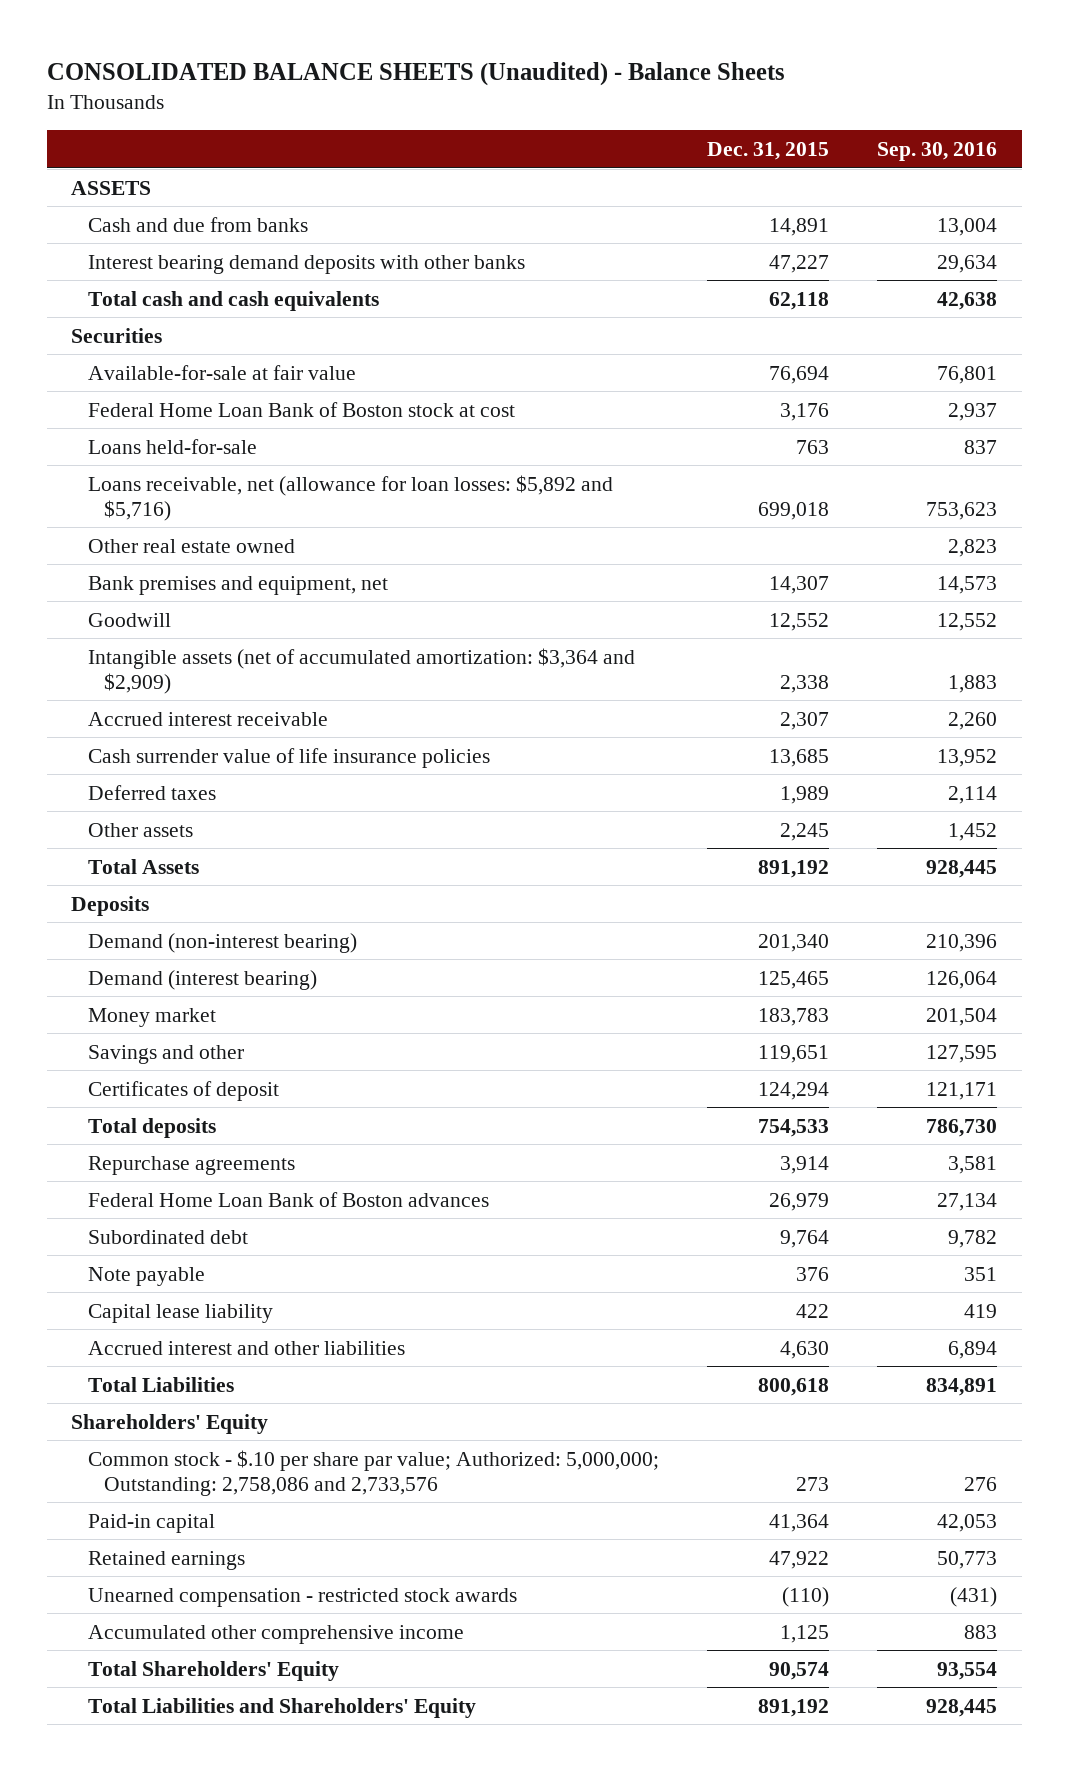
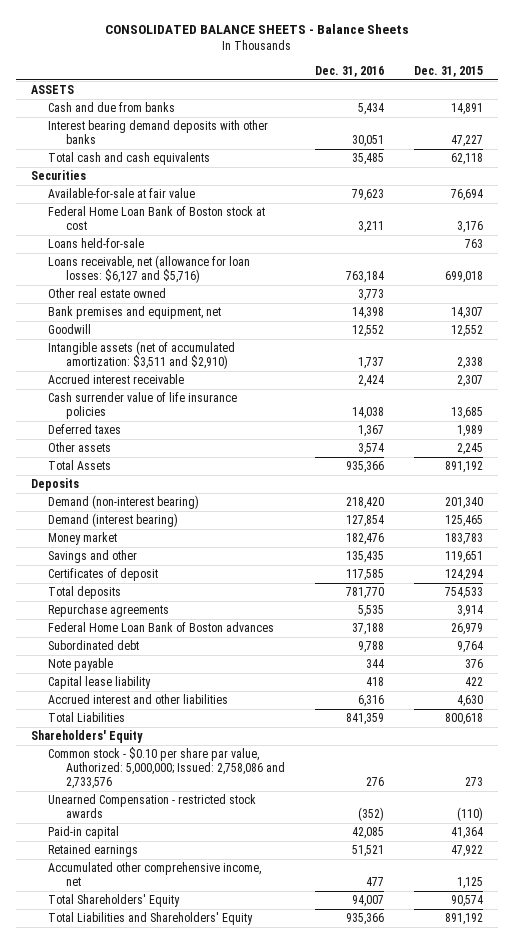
[46,62,785,87] CONSOLIDATED BALANCE SHEETS (Unaudited) - Balance Sheets -> [104,24,409,35] CONSOLIDATED BALANCE SHEETS - Balance Sheets
[877,141,998,161] Sep. 30, 2016 -> none
none -> [314,66,384,78] Dec. 31, 2016
[87,474,613,521] Loans receivable, net (allowance for loan losses: $5,892 and $5,716) -> [48,255,251,284] Loans receivable, net (allowance for loan losses: $6,127 and $5,716)
[87,647,635,694] Intangible assets (net of accumulated amortization: $3,364 and $2,909) -> [48,341,236,370] Intangible assets (net of accumulated amortization: $3,511 and $2,910)
[87,1449,659,1496] Common stock - $.10 per share par value; Authorized: 5,000,000; Outstanding: 2,758,086 and 2,733,576 -> [48,747,285,790] Common stock - $0.10 per share par value, Authorized: 5,000,000; Issued: 2,758,086 and 2,733,576
none -> [48,794,257,819] Unearned Compensation - restricted stock awards
[87,1587,517,1607] Unearned compensation - restricted stock awards -> none
[87,1624,464,1644] Accumulated other comprehensive income -> [48,862,262,887] Accumulated other comprehensive income, net

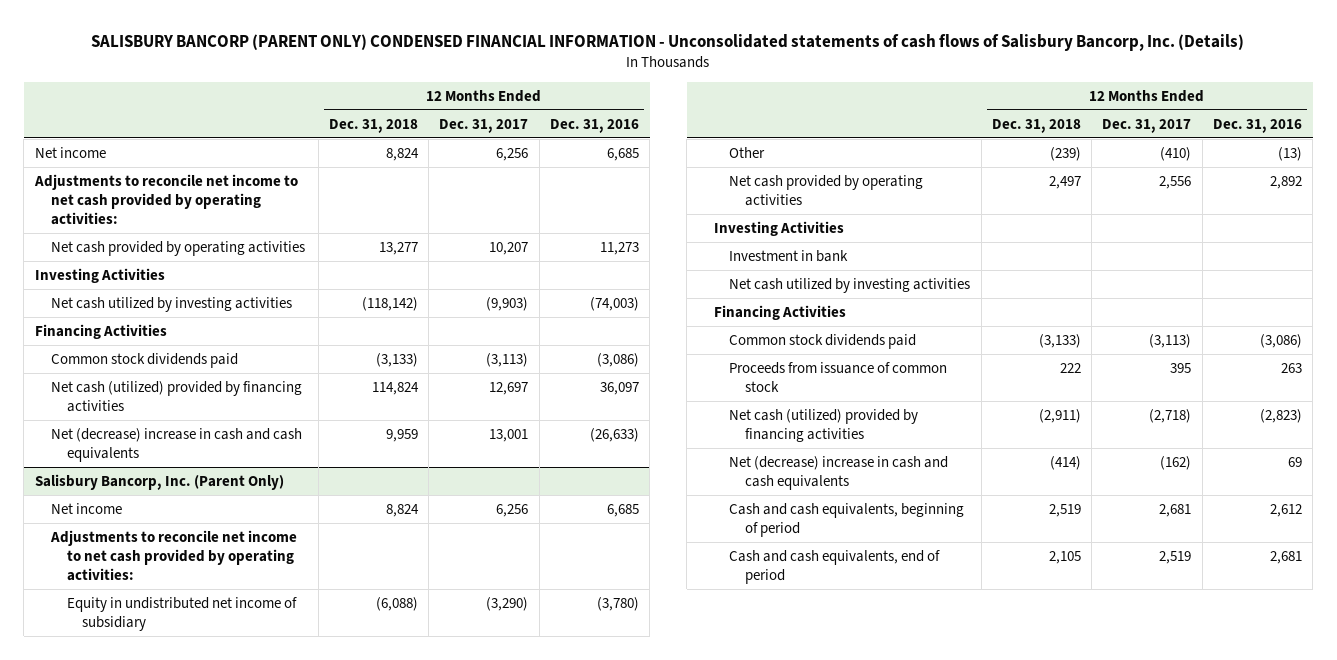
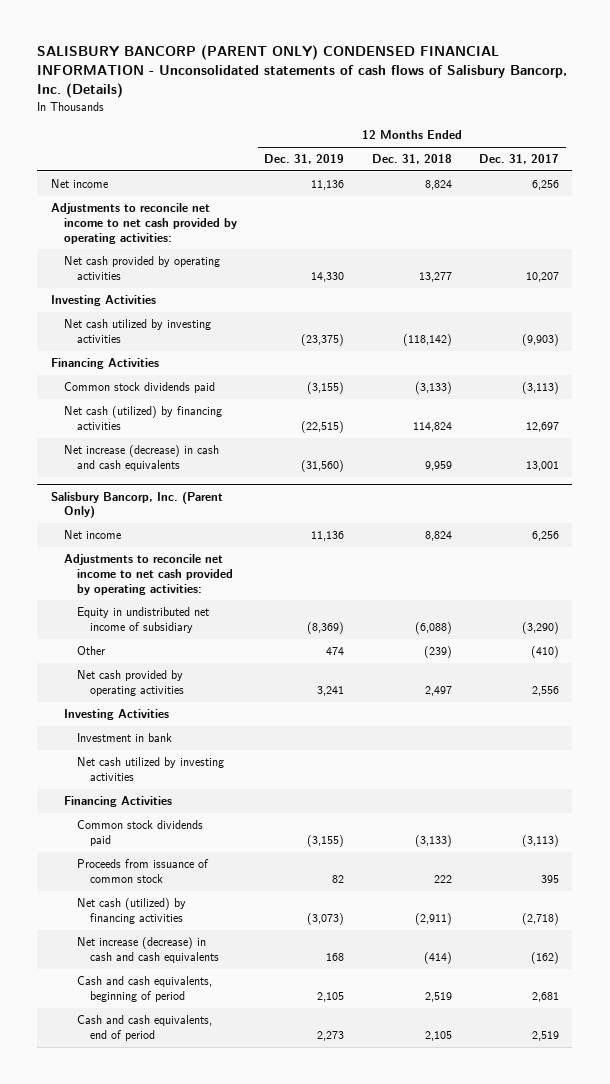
[549,118,639,133] Dec. 31, 2016 -> none
none -> [264,154,345,165] Dec. 31, 2019
[50,380,302,413] Net cash (utilized) provided by financing activities -> [64,406,223,430] Net cash (utilized) by financing activities
[50,427,302,463] Net (decrease) increase in cash and cash equivalents -> [64,445,220,471] Net increase (decrease) in cash and cash equivalents
[729,408,919,443] Net cash (utilized) provided by financing activities -> [77,898,187,924] Net cash (utilized) by financing activities
[729,455,949,491] Net (decrease) increase in cash and cash equivalents -> [77,937,220,963] Net increase (decrease) in cash and cash equivalents

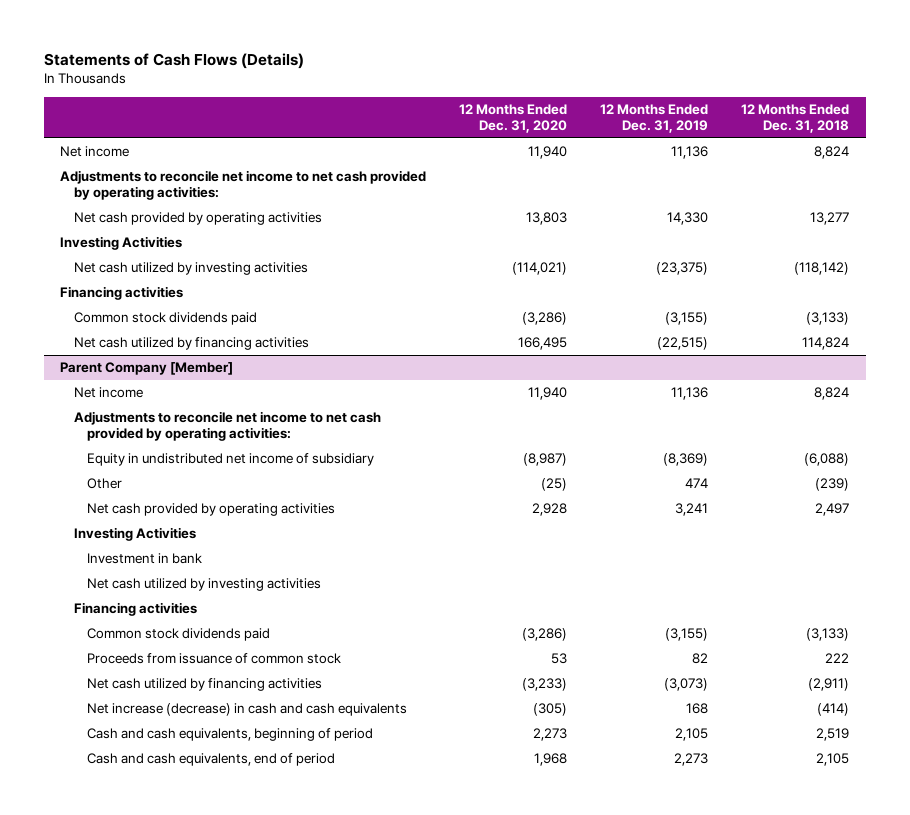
[37,45,568,99] SALISBURY BANCORP (PARENT ONLY) CONDENSED FINANCIAL INFORMATION - Unconsolidated statements of cash flows of Salisbury Bancorp, Inc. (Details) -> [44,52,305,69] Statements of Cash Flows (Details)
[478,154,559,165] Dec. 31, 2017 -> none
none -> [459,103,568,134] 12 Months Ended Dec. 31, 2020
[51,358,160,370] Financing Activities -> [60,286,184,301] Financing activities
[64,445,220,471] Net increase (decrease) in cash and cash equivalents -> none
[64,406,223,430] Net cash (utilized) by financing activities -> [73,337,309,351] Net cash utilized by financing activities
[51,491,224,519] Salisbury Bancorp, Inc. (Parent Only) -> [60,362,234,376] Parent Company [Member]
[64,796,173,808] Financing Activities -> [73,602,197,617] Financing activities
[77,898,187,924] Net cash (utilized) by financing activities -> [87,678,323,692] Net cash utilized by financing activities

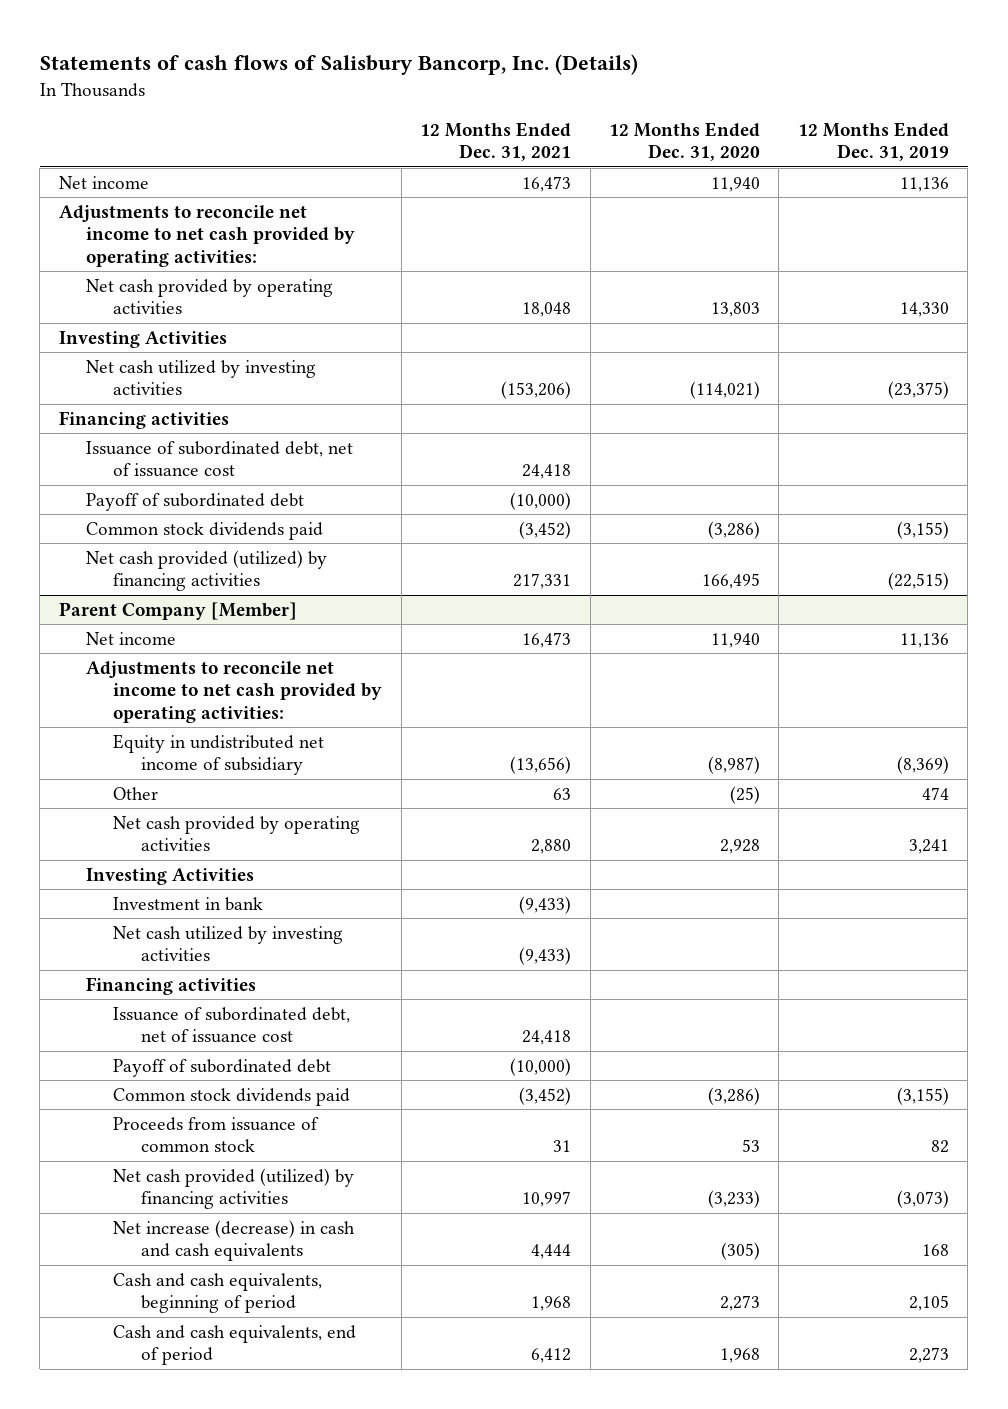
[44,52,305,69] Statements of Cash Flows (Details) -> [39,53,638,75] Statements of cash flows of Salisbury Bancorp, Inc. (Details)
[741,103,850,134] 12 Months Ended Dec. 31, 2018 -> none
none -> [420,121,572,162] 12 Months Ended Dec. 31, 2021
none -> [86,440,354,478] Issuance of subordinated debt, net of issuance cost
none -> [86,492,305,511] Payoff of subordinated debt
[73,337,309,351] Net cash utilized by financing activities -> [86,549,328,592] Net cash provided (utilized) by financing activities
none -> [113,1006,351,1044] Issuance of subordinated debt, net of issuance cost
none -> [113,1058,332,1077] Payoff of subordinated debt
[87,678,323,692] Net cash utilized by financing activities -> [113,1167,355,1210] Net cash provided (utilized) by financing activities

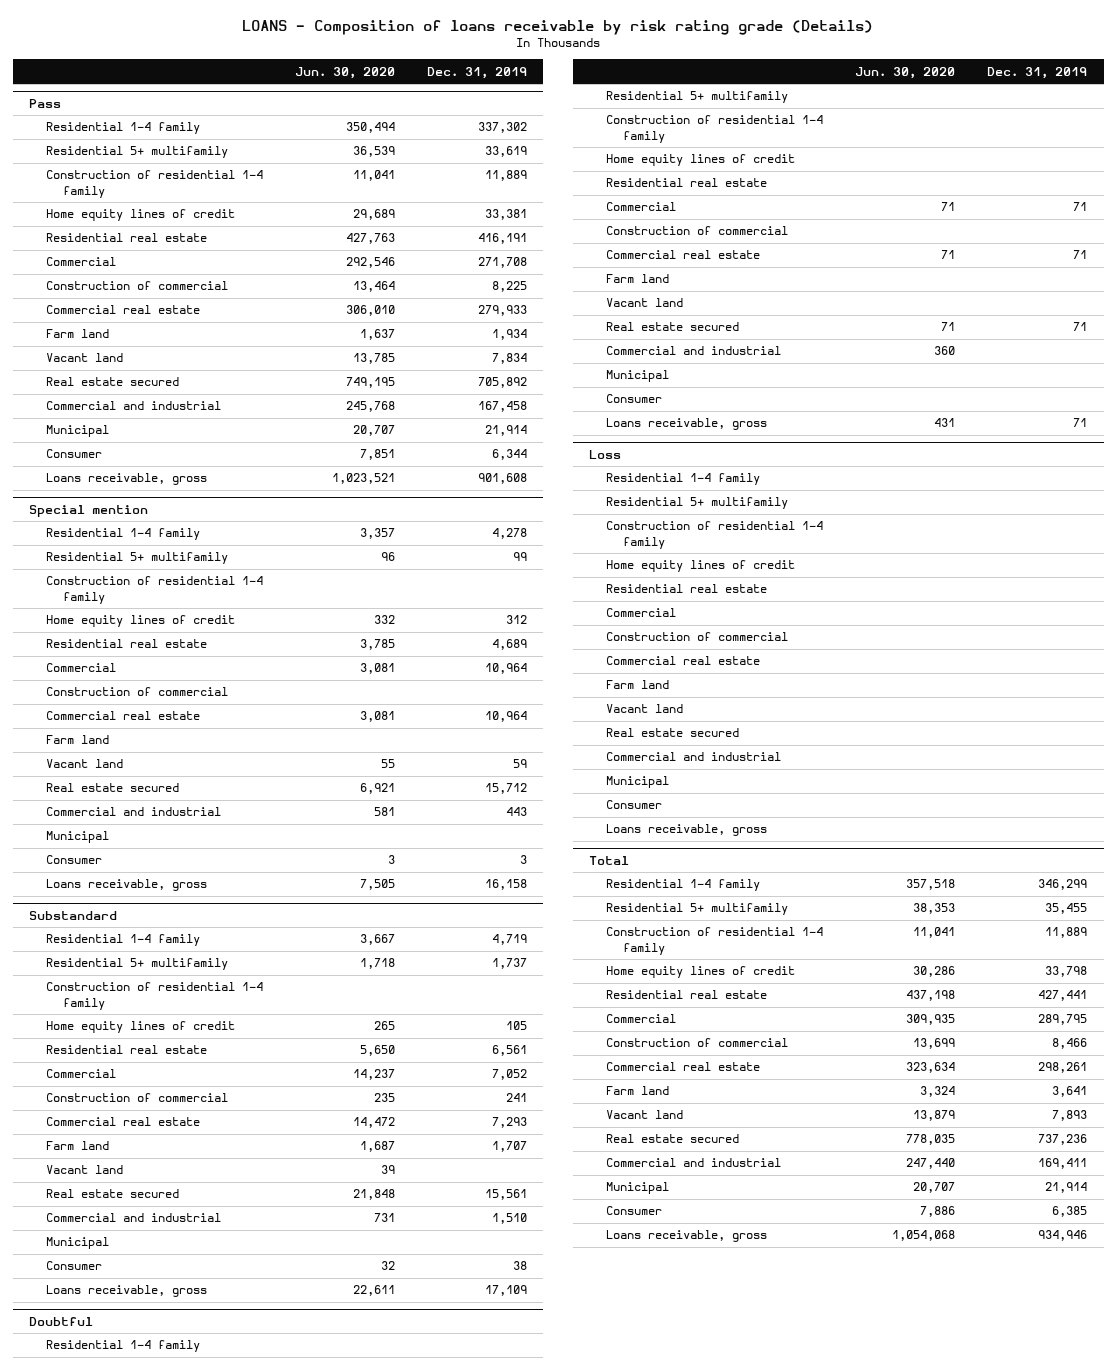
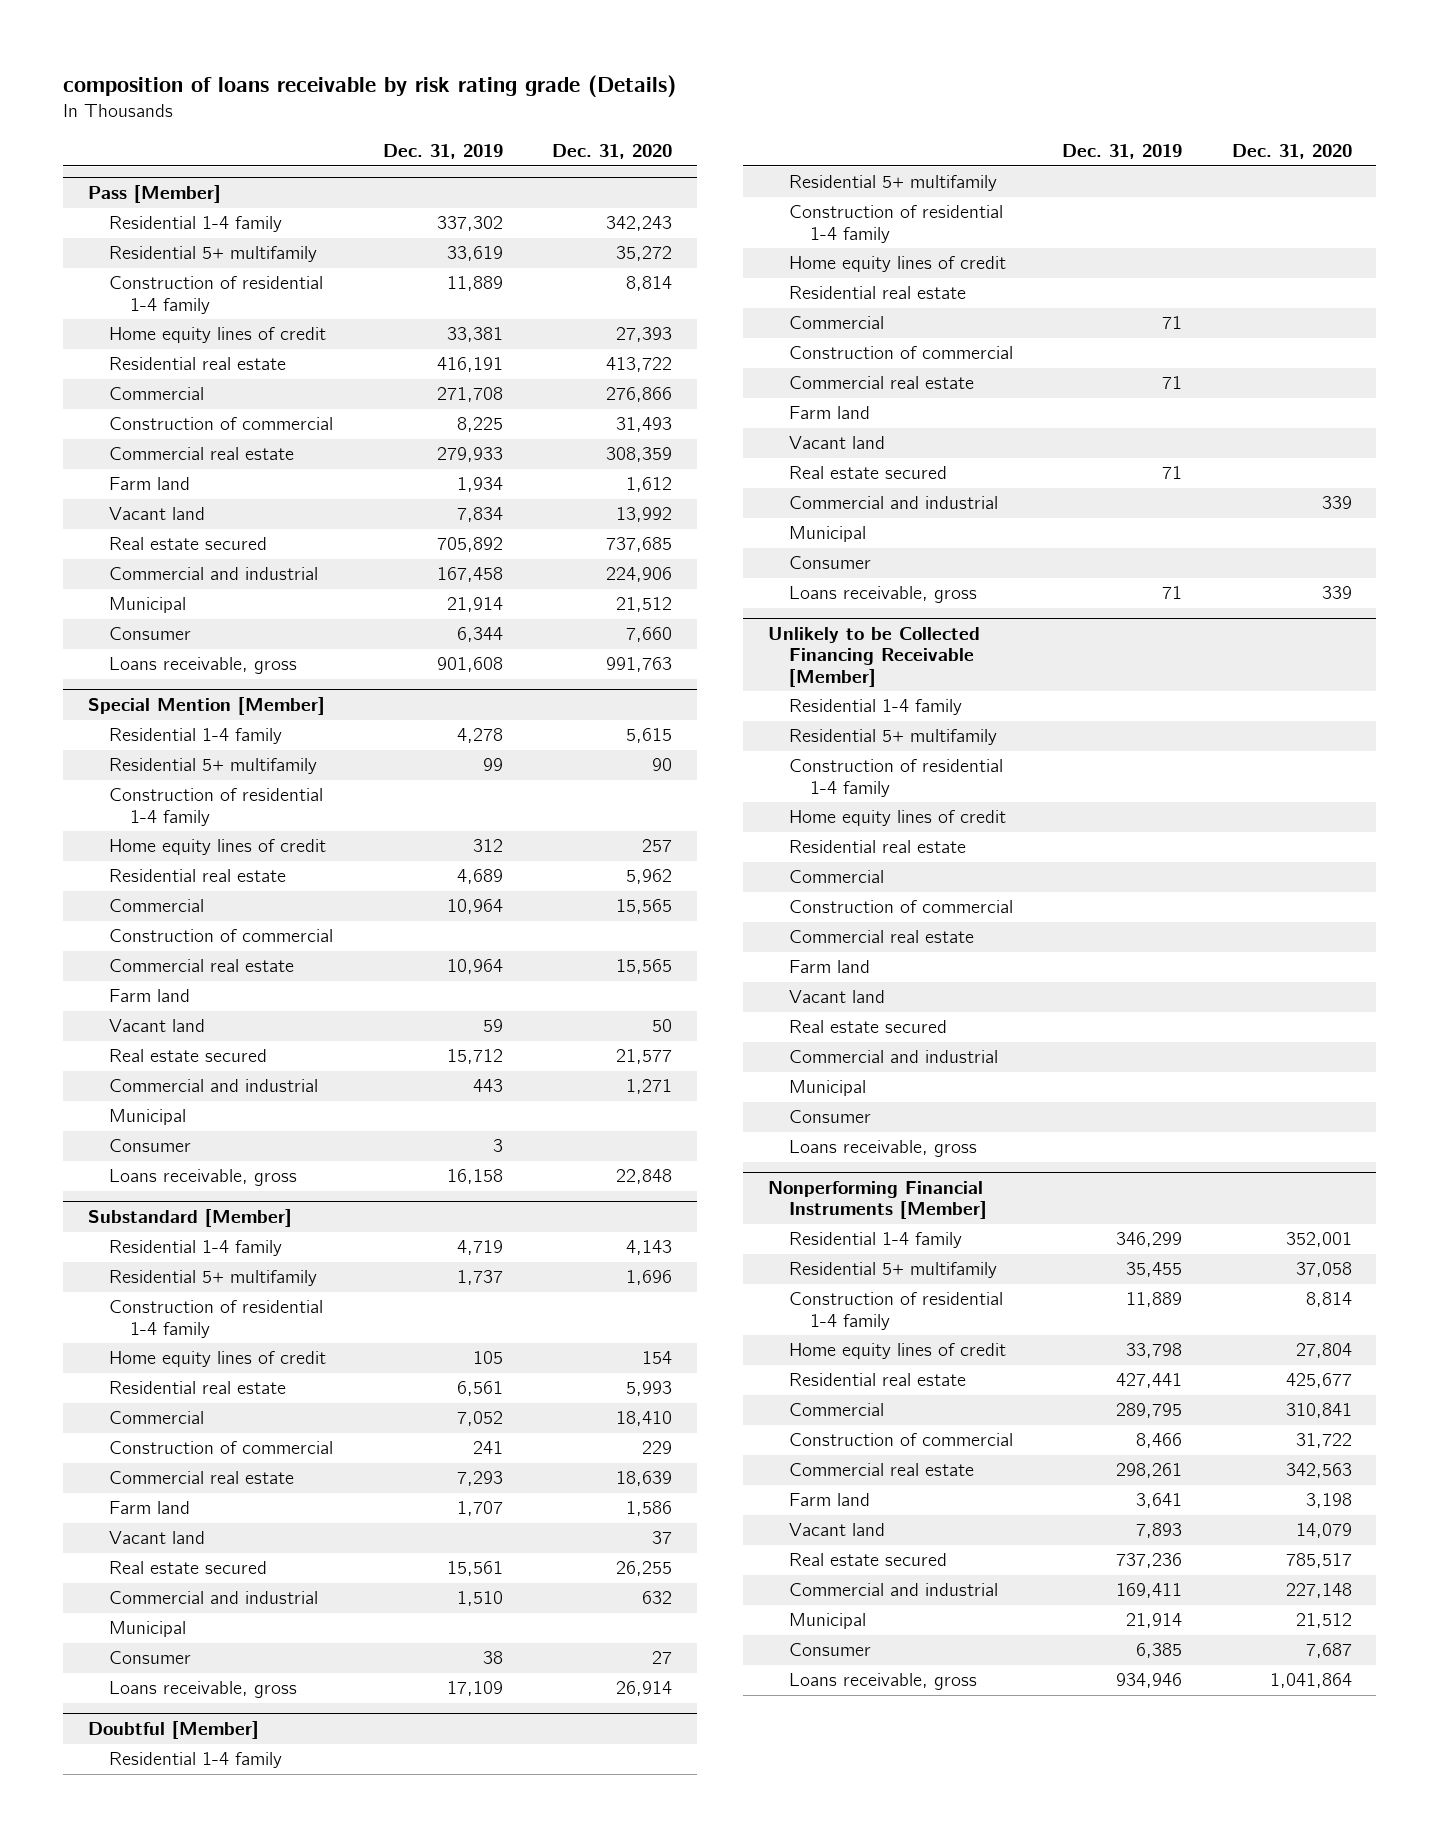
[242,20,874,36] LOANS - Composition of loans receivable by risk rating grade (Details) -> [63,75,677,98] composition of loans receivable by risk rating grade (Details)
[294,66,395,79] Jun. 30, 2020 -> none
none -> [552,144,673,160] Dec. 31, 2020
[28,99,61,109] Pass -> [88,184,222,203] Pass [Member]
[28,505,148,518] Special mention -> [88,696,326,715] Special Mention [Member]
[28,911,117,921] Substandard -> [88,1208,293,1227] Substandard [Member]
[28,1317,93,1327] Doubtful -> [88,1720,260,1739] Doubtful [Member]
[589,450,622,460] Loss -> [767,626,980,687] Unlikely to be Collected Financing Receivable [Member]
[589,856,630,866] Total -> [767,1180,987,1220] Nonperforming Financial Instruments [Member]

